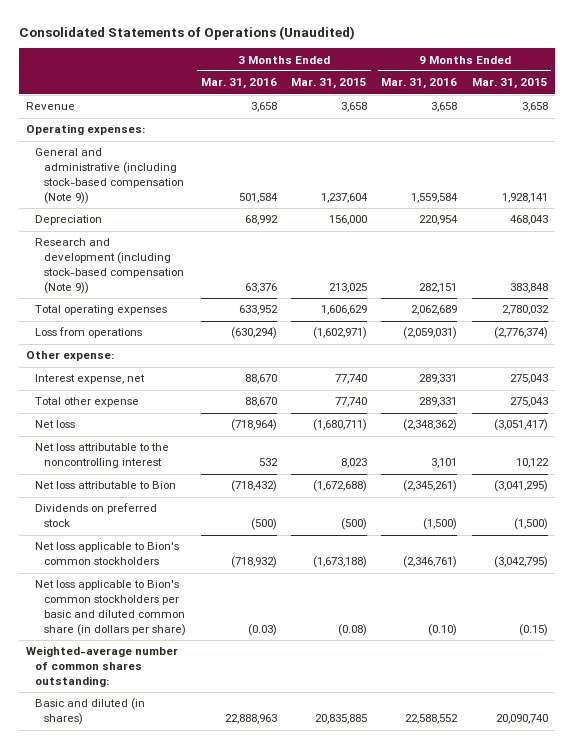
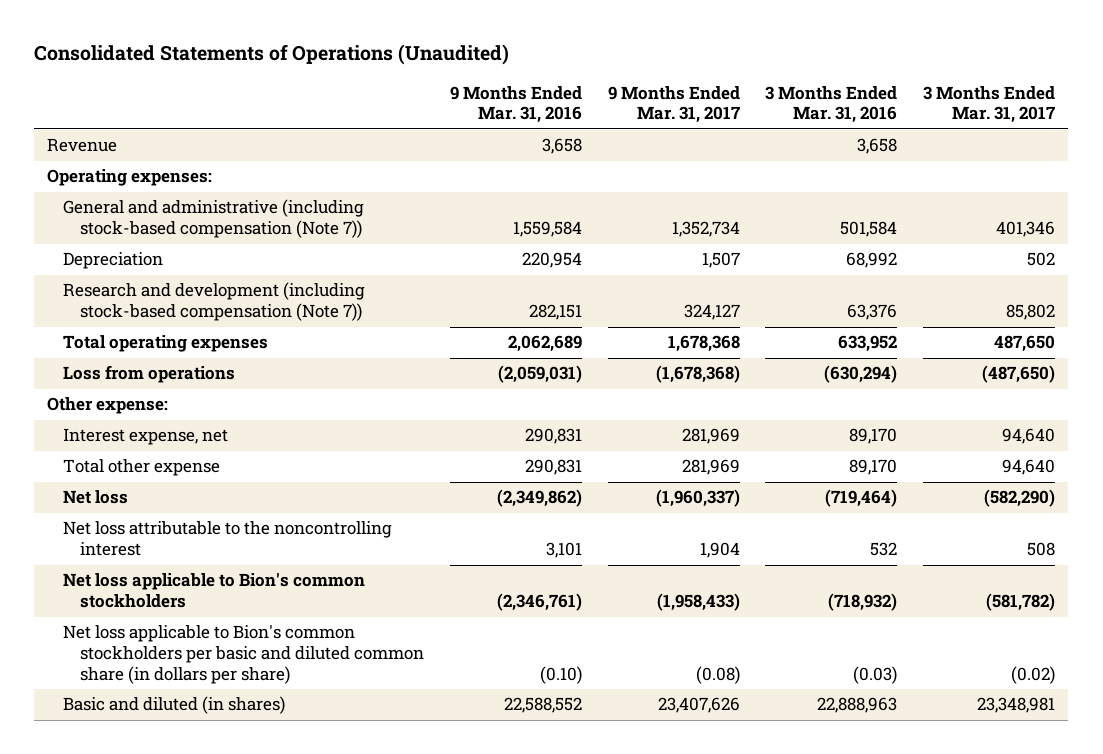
[291,78,368,90] Mar. 31, 2015 -> none
[471,78,548,90] Mar. 31, 2015 -> none
none -> [607,85,740,124] 9 Months Ended Mar. 31, 2017
none -> [923,85,1056,124] 3 Months Ended Mar. 31, 2017
[35,148,185,205] General and administrative (including stock-based compensation (Note 9)) -> [63,199,365,239] General and administrative (including stock-based compensation (Note 7))
[35,238,185,295] Research and development (including stock-based compensation (Note 9)) -> [63,282,366,322] Research and development (including stock-based compensation (Note 7))
[244,374,277,385] 88,670 -> [849,428,898,445] 89,170
[419,374,458,385] 289,331 -> [524,428,582,445] 290,831
[244,397,277,408] 88,670 -> [849,459,898,476] 89,170
[419,397,458,408] 289,331 -> [524,459,582,476] 290,831
[230,419,277,432] (718,964) -> [825,489,898,508] (719,464)
[403,419,458,432] (2,348,362) -> [496,489,582,508] (2,349,862)
[35,481,177,490] Net loss attributable to Bion -> none
[35,503,158,528] Dividends on preferred stock -> none
[25,646,178,688] Weighted-average number of common shares outstanding: -> none

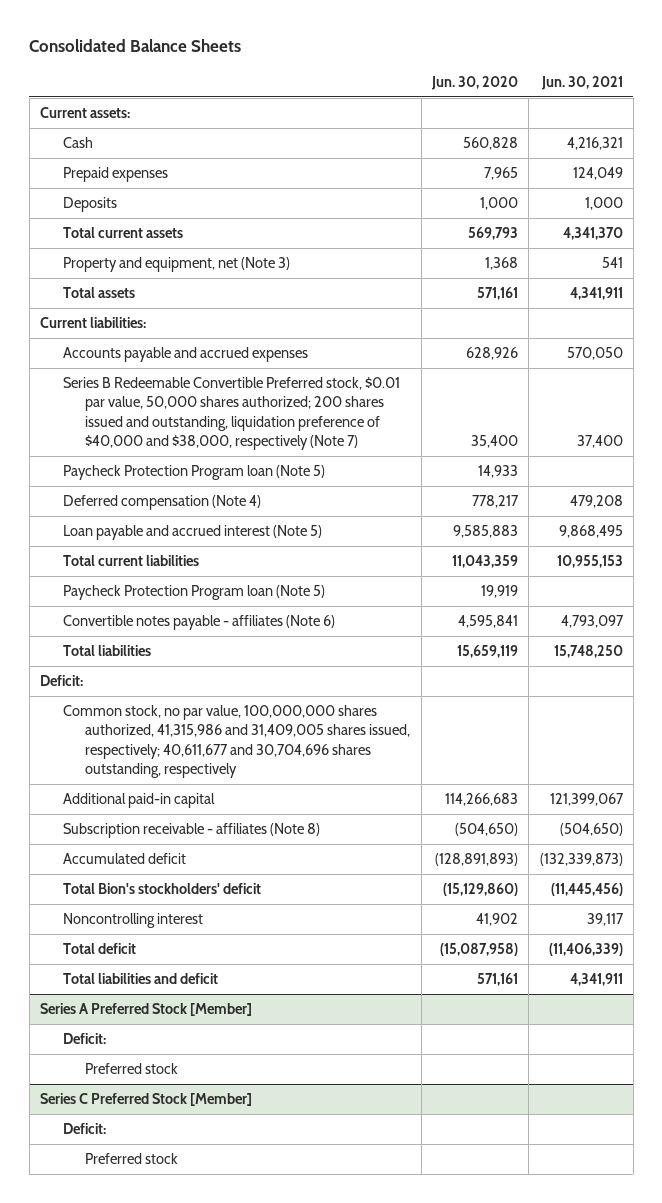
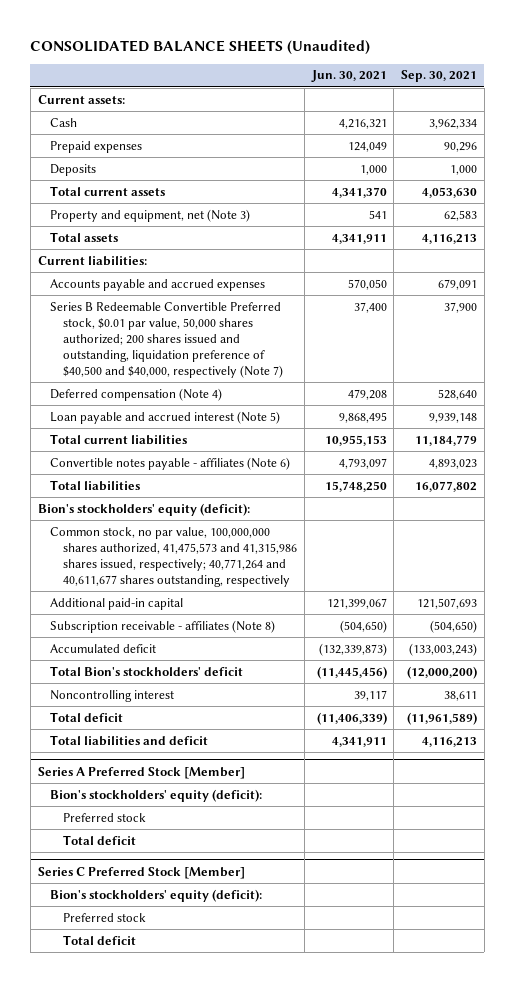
[29,38,242,52] Consolidated Balance Sheets -> [30,39,371,55] CONSOLIDATED BALANCE SHEETS (Unaudited)
[430,75,518,90] Jun. 30, 2020 -> none
none -> [401,70,478,83] Sep. 30, 2021
[62,465,325,481] Paycheck Protection Program loan (Note 5) -> none
[62,377,400,450] Series B Redeemable Convertible Preferred stock, $0.01 par value, 50,000 shares authorized; 200 shares issued and outstanding, liquidation preference of $40,000 and $38,000, respectively (Note 7) -> [50,301,283,378] Series B Redeemable Convertible Preferred stock, $0.01 par value, 50,000 shares authorized; 200 shares issued and outstanding, liquidation preference of $40,500 and $40,000, respectively (Note 7)
[62,585,325,601] Paycheck Protection Program loan (Note 5) -> none
[39,675,83,687] Deficit: -> none
none -> [37,502,250,516] Bion's stockholders' equity (deficit):
[62,705,411,778] Common stock, no par value, 100,000,000 shares authorized, 41,315,986 and 31,409,005 shares issued, respectively; 40,611,677 and 30,704,696 shares outstanding, respectively -> [50,526,297,587] Common stock, no par value, 100,000,000 shares authorized, 41,475,573 and 41,315,986 shares issued, respectively; 40,771,264 and 40,611,677 shares outstanding, respectively
[62,1033,106,1045] Deficit: -> none
none -> [50,788,263,802] Bion's stockholders' equity (deficit):
none -> [62,834,136,845] Total deficit
[62,1123,106,1135] Deficit: -> none
none -> [50,888,263,902] Bion's stockholders' equity (deficit):
none -> [62,934,136,945] Total deficit

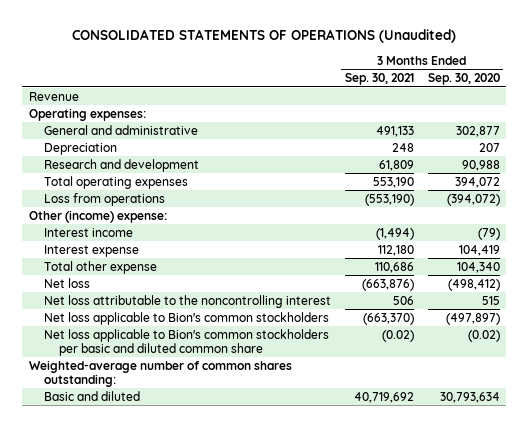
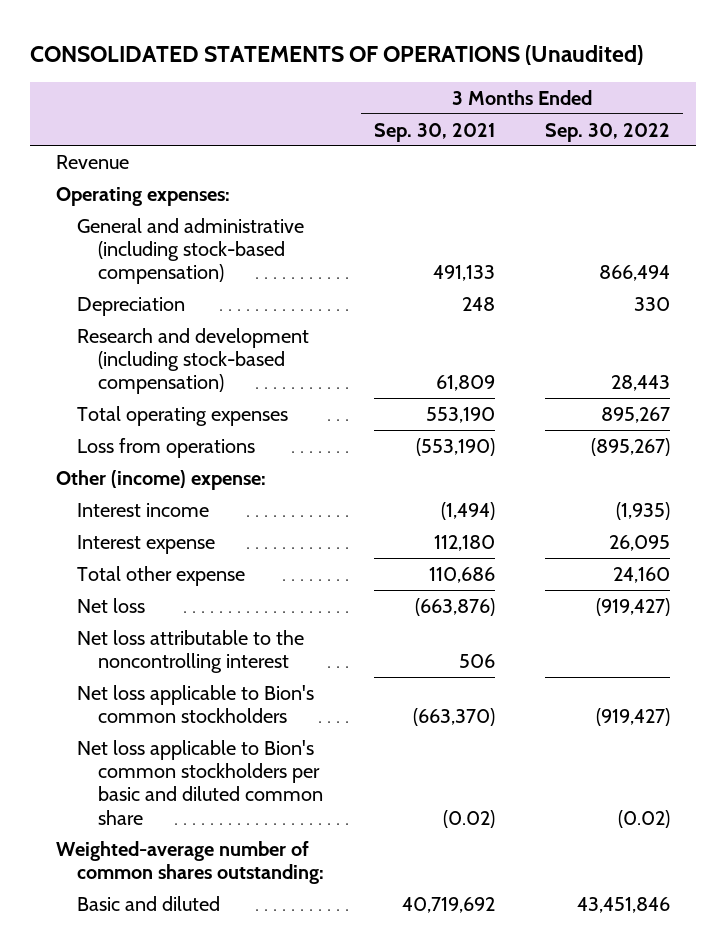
[427,73,500,86] Sep. 30, 2020 -> none
none -> [545,122,671,142] Sep. 30, 2022
[44,124,199,135] General and administrative -> [76,217,304,285] General and administrative (including stock-based compensation)
[44,158,200,172] Research and development -> [76,327,309,395] Research and development (including stock-based compensation)

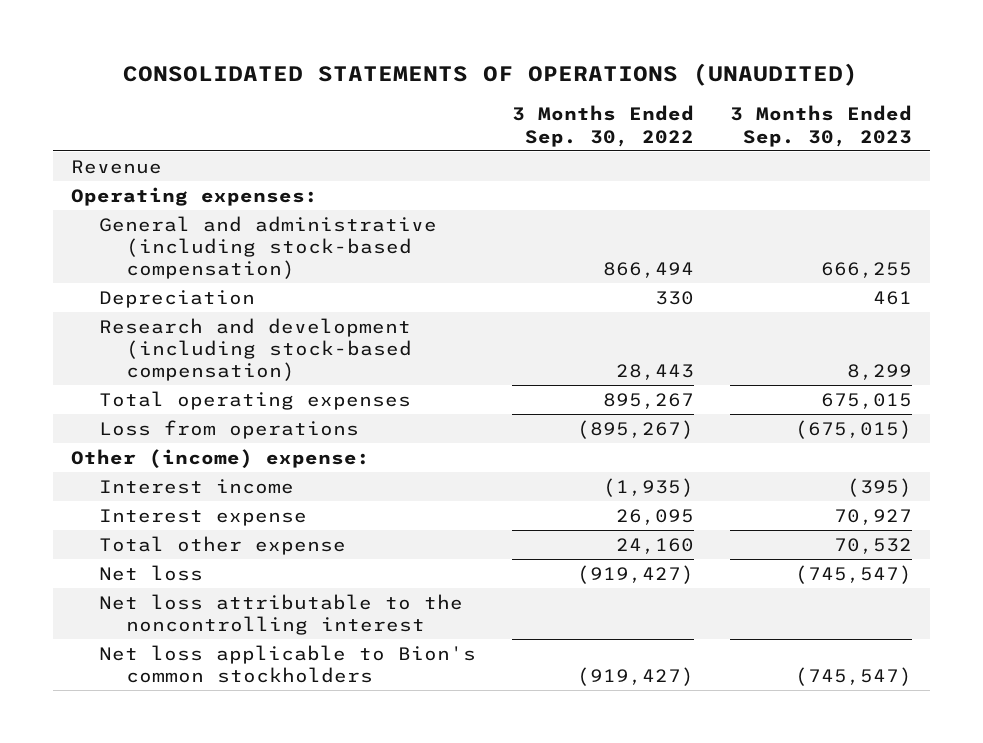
[30,44,644,65] CONSOLIDATED STATEMENTS OF OPERATIONS (Unaudited) -> [123,63,859,87] CONSOLIDATED STATEMENTS OF OPERATIONS (UNAUDITED)
[374,122,496,142] Sep. 30, 2021 -> none
none -> [729,105,912,147] 3 Months Ended Sep. 30, 2023
[76,739,323,825] Net loss applicable to Bion's common stockholders per basic and diluted common share -> none
[55,840,324,885] Weighted-average number of common shares outstanding: -> none
[76,895,220,911] Basic and diluted -> none

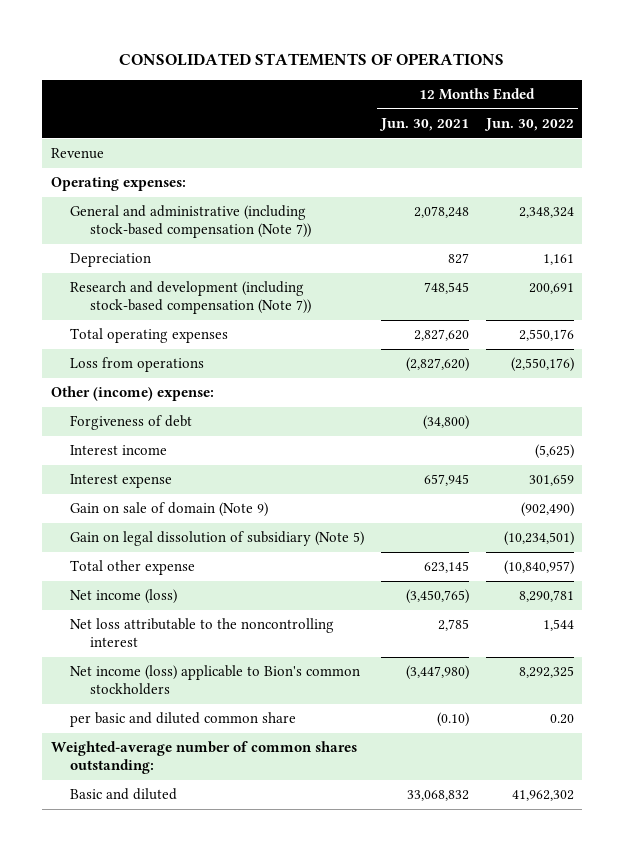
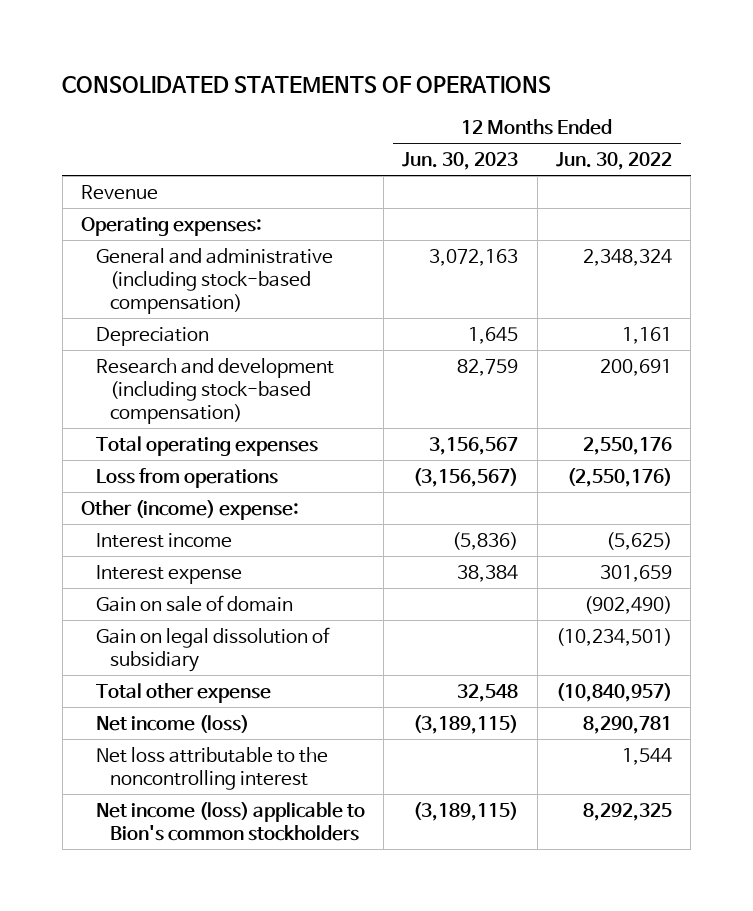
[378,118,469,132] Jun. 30, 2021 -> none
none -> [402,152,519,171] Jun. 30, 2023
[70,205,312,239] General and administrative (including stock-based compensation (Note 7)) -> [95,247,333,315] General and administrative (including stock-based compensation)
[70,281,312,315] Research and development (including stock-based compensation (Note 7)) -> [95,357,334,425] Research and development (including stock-based compensation)
[70,415,193,431] Forgiveness of debt -> none
[70,502,269,518] Gain on sale of domain (Note 9) -> [95,594,293,612] Gain on sale of domain
[70,531,365,547] Gain on legal dissolution of subsidiary (Note 5) -> [95,626,330,673] Gain on legal dissolution of subsidiary
[70,712,297,728] per basic and diluted common share -> none
[50,741,357,775] Weighted-average number of common shares outstanding: -> none
[70,788,178,801] Basic and diluted -> none

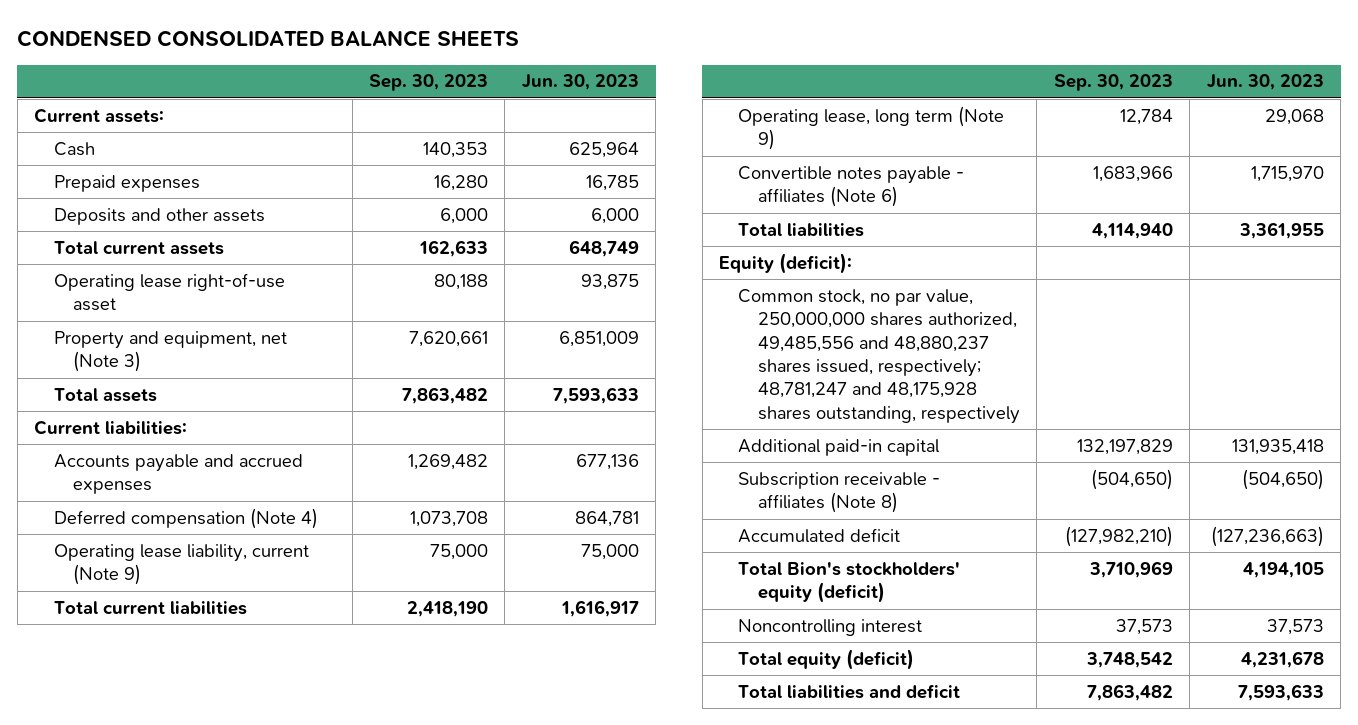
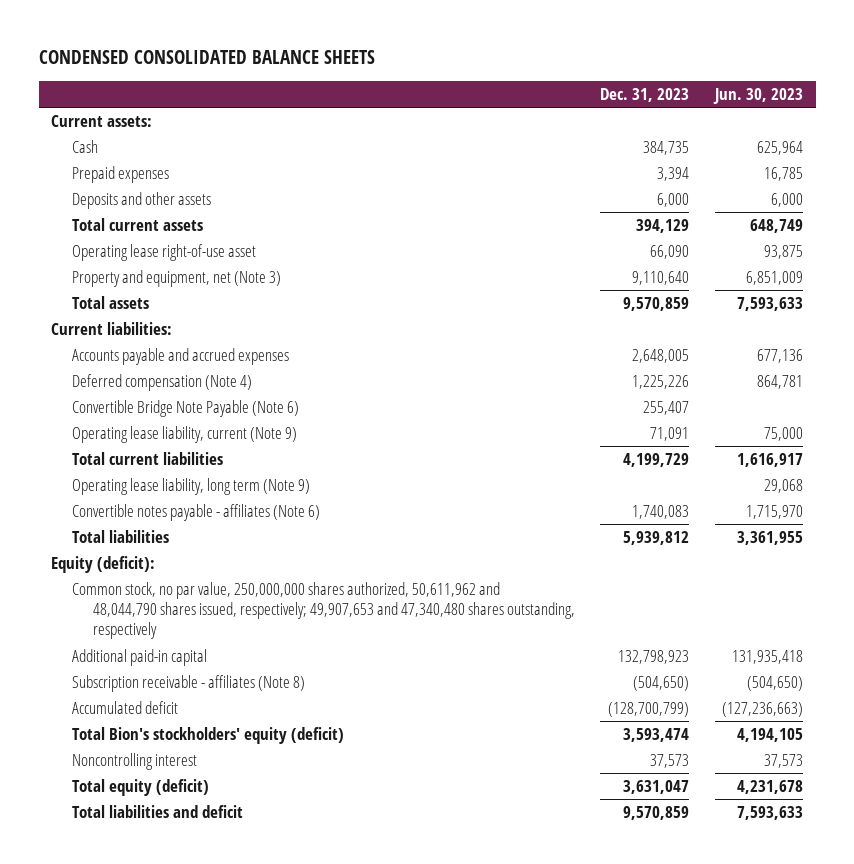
[368,74,488,92] Sep. 30, 2023 -> none
none -> [600,87,690,102] Dec. 31, 2023
none -> [72,399,300,417] Convertible Bridge Note Payable (Note 6)
[738,105,1005,151] Operating lease, long term (Note 9) -> [72,477,311,495] Operating lease liability, long term (Note 9)
[738,288,1020,424] Common stock, no par value, 250,000,000 shares authorized, 49,485,556 and 48,880,237 shares issued, respectively; 48,781,247 and 48,175,928 shares outstanding, respectively -> [72,581,575,640] Common stock, no par value, 250,000,000 shares authorized, 50,611,962 and 48,044,790 shares issued, respectively; 49,907,653 and 47,340,480 shares outstanding, respectively

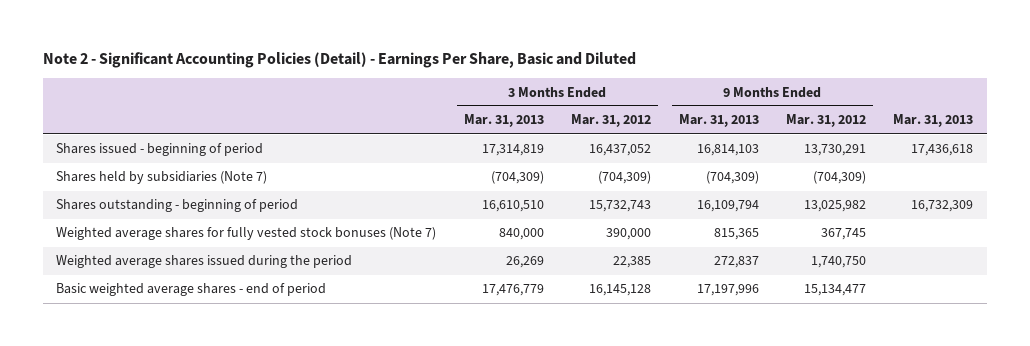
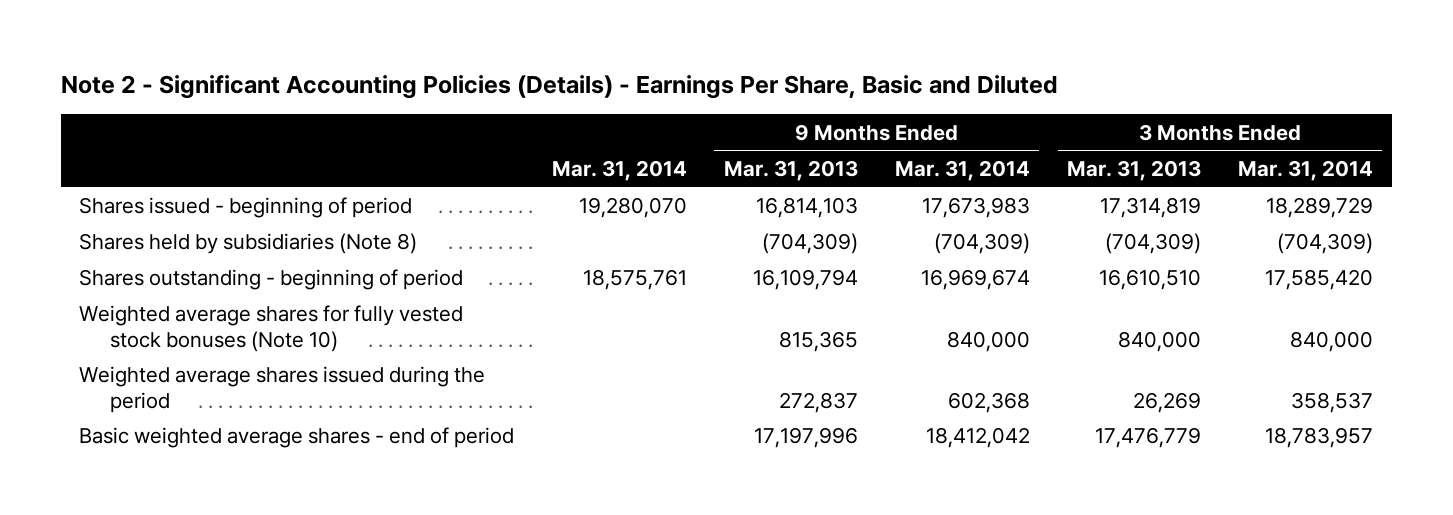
[42,52,636,69] Note 2 - Significant Accounting Policies (Detail) - Earnings Per Share, Basic and Diluted -> [60,75,1058,100] Note 2 - Significant Accounting Policies (Details) - Earnings Per Share, Basic and Diluted
[571,114,652,128] Mar. 31, 2012 -> none
[785,114,866,128] Mar. 31, 2012 -> none
[893,114,974,128] Mar. 31, 2013 -> none
none -> [551,159,687,181] Mar. 31, 2014
none -> [894,159,1030,181] Mar. 31, 2014
none -> [1238,159,1374,181] Mar. 31, 2014
[56,171,268,185] Shares held by subsidiaries (Note 7) -> [79,233,418,255] Shares held by subsidiaries (Note 8)
[56,227,437,241] Weighted average shares for fully vested stock bonuses (Note 7) -> [79,305,464,352] Weighted average shares for fully vested stock bonuses (Note 10)

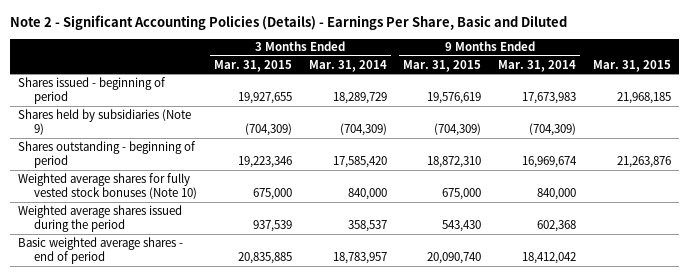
[551,159,687,181] Mar. 31, 2014 -> none
[723,159,858,181] Mar. 31, 2013 -> none
[1066,159,1201,181] Mar. 31, 2013 -> none
none -> [213,59,292,72] Mar. 31, 2015
none -> [403,59,482,72] Mar. 31, 2015
none -> [592,59,671,72] Mar. 31, 2015
[79,233,418,255] Shares held by subsidiaries (Note 8) -> [18,108,192,136] Shares held by subsidiaries (Note 9)

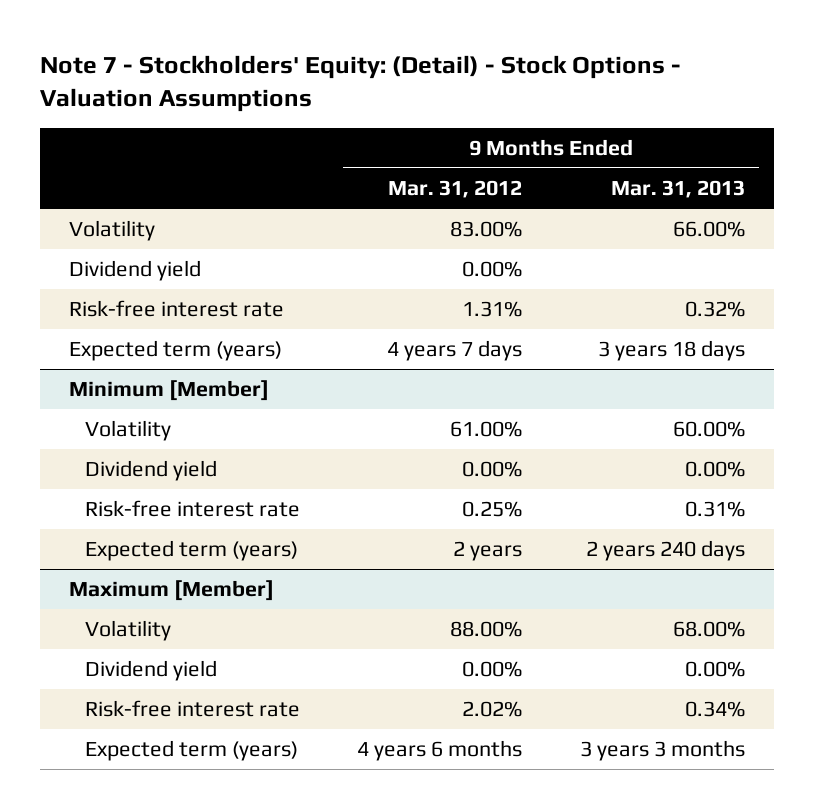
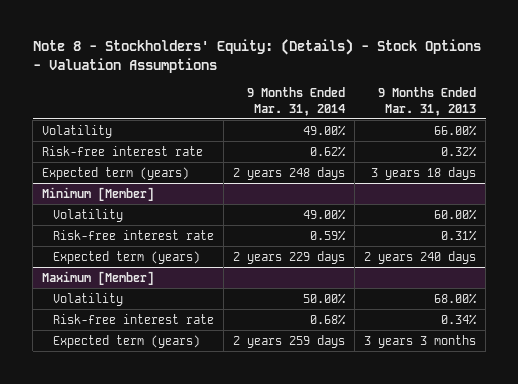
[40,55,682,113] Note 7 - Stockholders' Equity: (Detail) - Stock Options - Valuation Assumptions -> [32,39,481,73] Note 8 - Stockholders' Equity: (Details) - Stock Options - Valuation Assumptions
[388,180,523,199] Mar. 31, 2012 -> none
none -> [247,86,346,116] 9 Months Ended Mar. 31, 2014
[69,260,202,282] Dividend yield -> none
[84,460,217,482] Dividend yield -> none
[84,660,217,682] Dividend yield -> none

